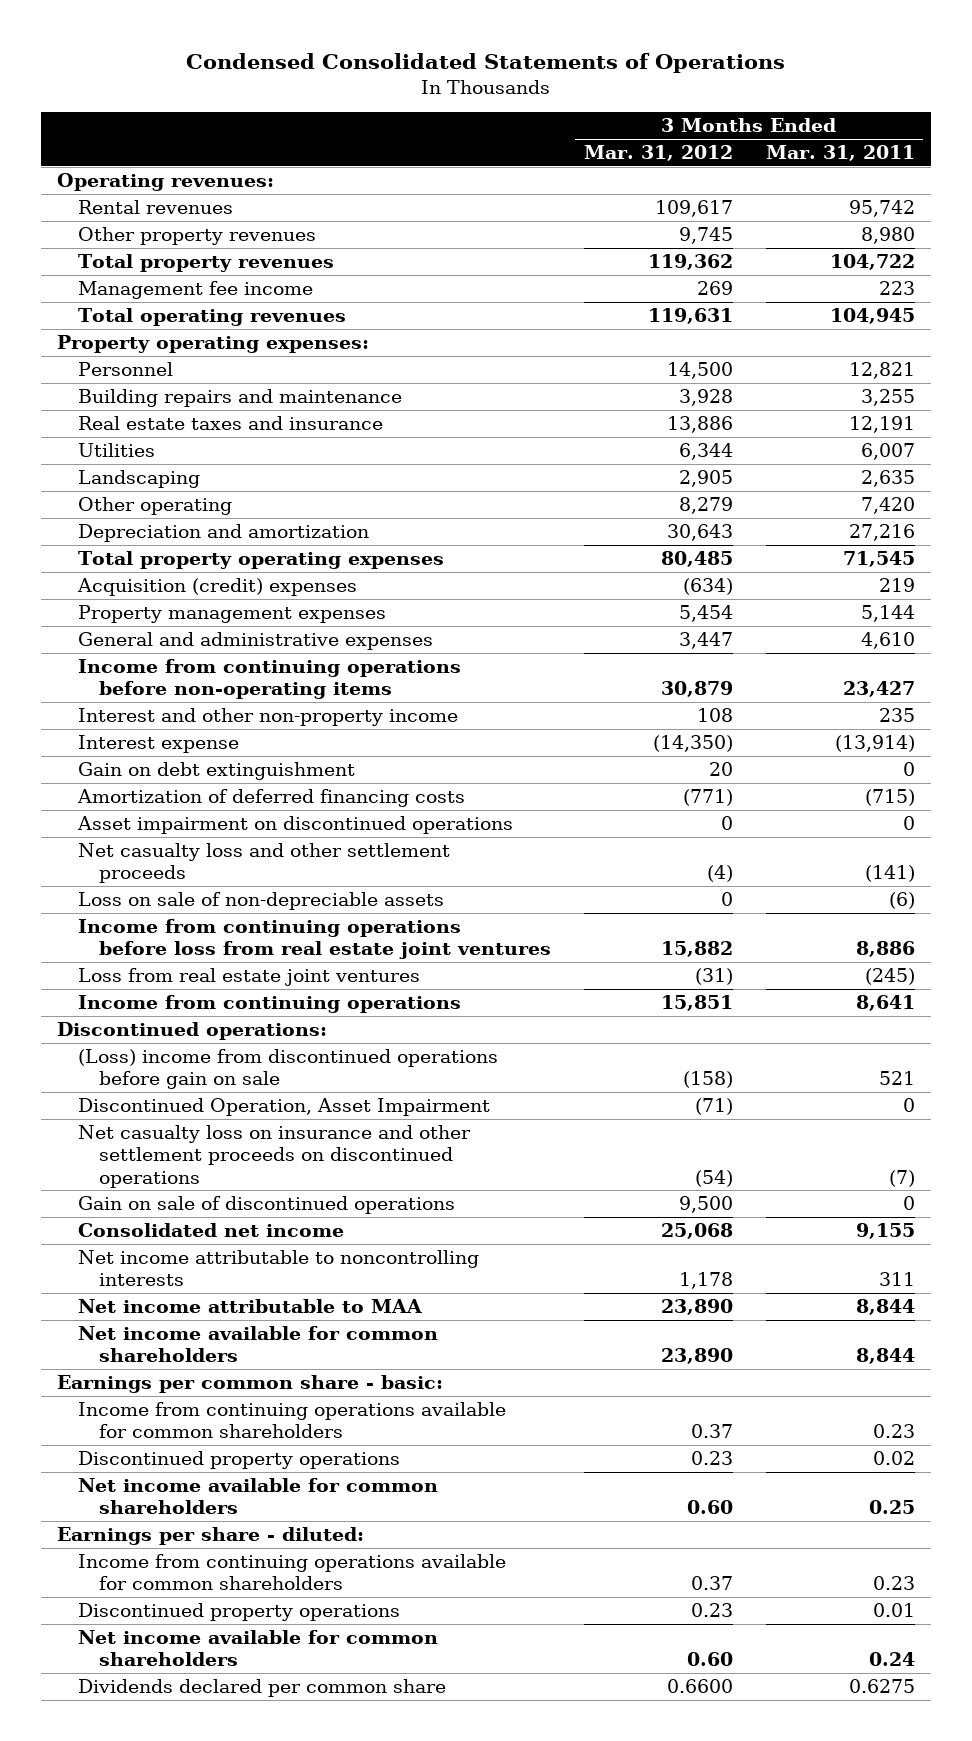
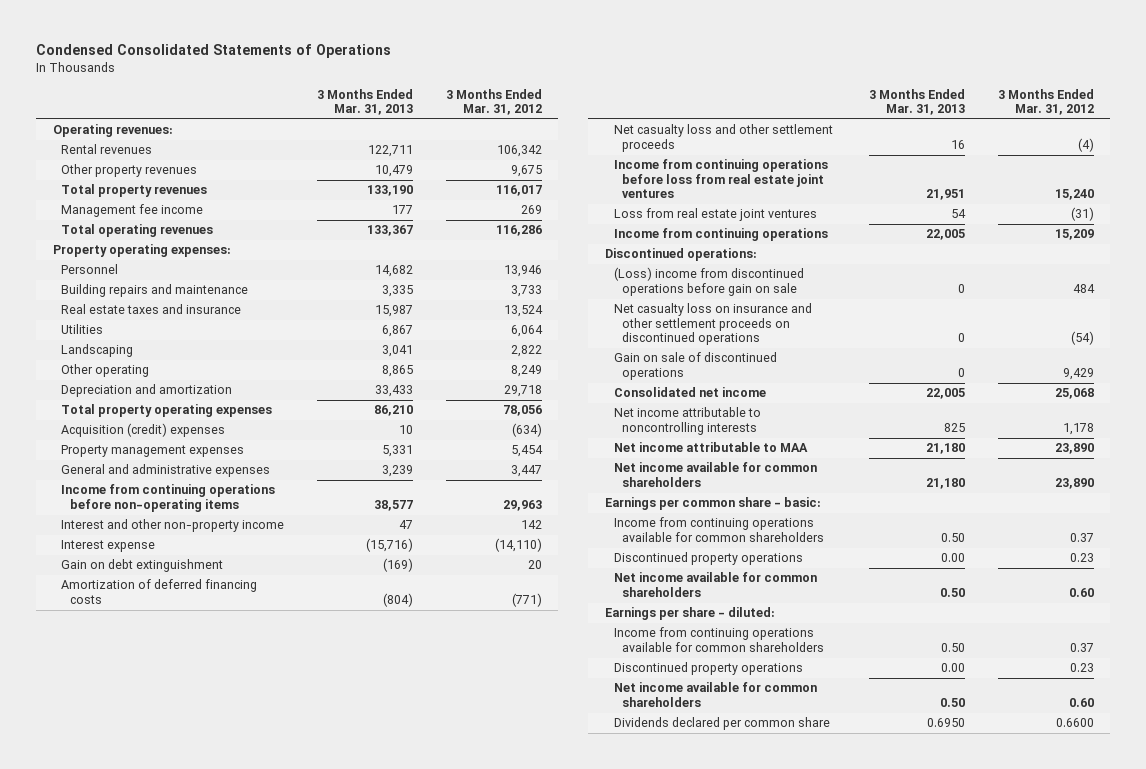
[765,145,915,162] Mar. 31, 2011 -> none
none -> [316,88,413,116] 3 Months Ended Mar. 31, 2013
[654,200,733,218] 109,617 -> [496,145,542,158] 106,342
[678,227,733,245] 9,745 -> [510,165,542,178] 9,675
[647,254,733,271] 119,362 -> [495,185,542,197] 116,017
[647,308,733,325] 119,631 -> [495,225,542,237] 116,286
[666,362,733,380] 14,500 -> [503,265,542,278] 13,946
[678,389,733,407] 3,928 -> [510,285,542,298] 3,733
[666,416,733,434] 13,886 -> [503,305,543,318] 13,524
[678,443,733,461] 6,344 -> [510,325,543,338] 6,064
[678,470,733,488] 2,905 -> [510,345,542,358] 2,822
[678,497,733,515] 8,279 -> [510,365,542,378] 8,249
[666,524,733,542] 30,643 -> [503,385,542,398] 29,718
[660,551,733,568] 80,485 -> [502,405,542,417] 78,056
[660,681,733,698] 30,879 -> [502,499,542,511] 29,963
[696,708,733,723] 108 -> [520,520,542,530] 142
[652,735,733,753] (14,350) -> [494,538,542,553] (14,110)
[77,816,514,835] Asset impairment on discontinued operations -> none
[78,892,445,911] Loss on sale of non-depreciable assets -> none
[660,941,733,958] 15,882 -> [1054,188,1094,200] 15,240
[660,995,733,1012] 15,851 -> [1054,229,1094,241] 15,209
[78,1098,491,1117] Discontinued Operation, Asset Impairment -> none
[682,1071,733,1089] (158) -> [1072,283,1095,293] 484
[678,1196,733,1214] 9,500 -> [1062,367,1094,380] 9,429

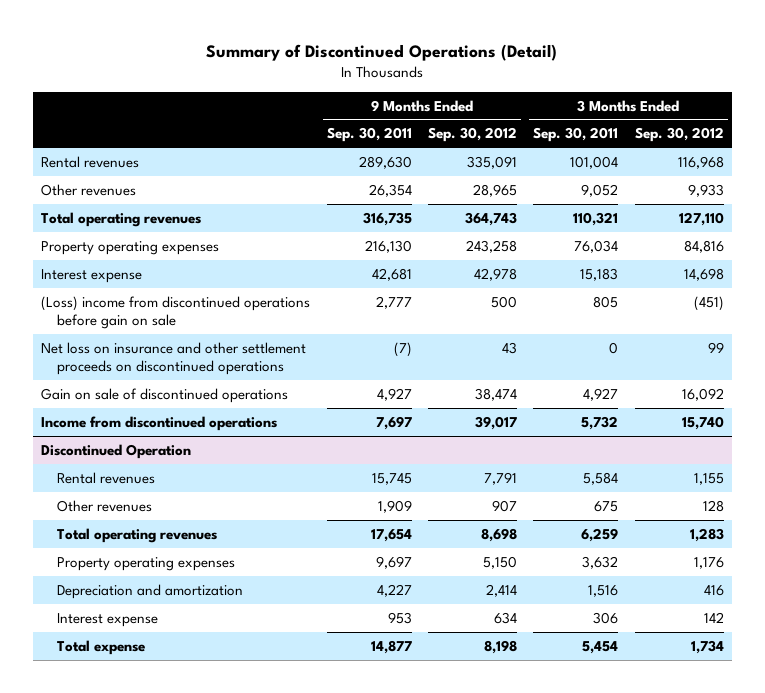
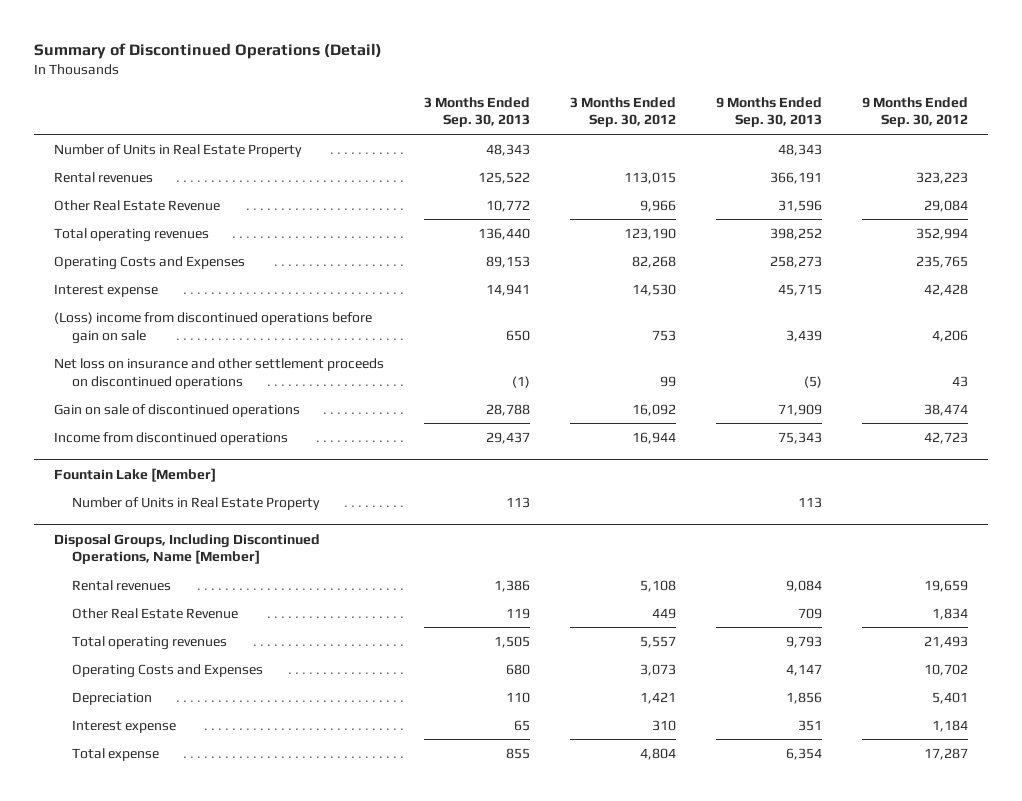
[326,127,412,143] Sep. 30, 2011 -> none
[533,127,619,143] Sep. 30, 2011 -> none
none -> [423,96,530,128] 3 Months Ended Sep. 30, 2013
none -> [715,96,822,128] 9 Months Ended Sep. 30, 2013
none -> [53,143,302,157] Number of Units in Real Estate Property
[466,155,517,169] 335,091 -> [915,171,968,184] 323,223
[677,155,724,169] 116,968 -> [623,171,676,184] 113,015
[41,183,137,196] Other revenues -> [53,199,220,211] Other Real Estate Revenue
[472,183,517,197] 28,965 -> [923,199,968,212] 29,084
[687,183,724,197] 9,933 -> [639,199,676,212] 9,966
[464,211,517,226] 364,743 -> [915,227,968,240] 352,994
[678,211,724,226] 127,110 -> [623,227,676,240] 123,190
[41,240,220,255] Property operating expenses -> [53,255,245,270] Operating Costs and Expenses
[465,239,517,253] 243,258 -> [915,255,968,268] 235,765
[683,239,724,253] 84,816 -> [631,255,676,268] 82,268
[473,267,517,281] 42,978 -> [923,283,968,296] 42,428
[683,267,724,281] 14,698 -> [631,283,676,296] 14,530
[490,295,517,308] 500 -> [931,329,968,342] 4,206
[693,295,724,311] (451) -> [651,329,676,341] 753
[41,443,192,459] Discontinued Operation -> none
[474,415,517,430] 39,017 -> [923,431,968,444] 42,723
[681,415,724,430] 15,740 -> [631,431,676,444] 16,944
none -> [53,467,216,482] Fountain Lake [Member]
none -> [72,496,321,510] Number of Units in Real Estate Property
none -> [53,533,320,565] Disposal Groups, Including Discontinued Operations, Name [Member]
[483,471,517,485] 7,791 -> [923,579,968,592] 19,659
[693,472,724,485] 1,155 -> [639,579,676,592] 5,108
[57,499,153,512] Other revenues -> [72,607,239,619] Other Real Estate Revenue
[491,499,517,512] 907 -> [931,607,968,620] 1,834
[702,499,724,512] 128 -> [651,607,676,619] 449
[480,527,517,542] 8,698 -> [923,635,968,648] 21,493
[689,527,724,542] 1,283 -> [639,635,676,648] 5,557
[57,556,236,571] Property operating expenses -> [72,663,264,678] Operating Costs and Expenses
[482,555,517,569] 5,150 -> [923,663,968,676] 10,702
[693,556,724,569] 1,176 -> [639,663,676,676] 3,073
[57,583,244,599] Depreciation and amortization -> [72,691,153,705] Depreciation
[485,583,517,597] 2,414 -> [931,691,968,704] 5,401
[703,584,724,596] 416 -> [639,691,676,704] 1,421
[493,611,517,624] 634 -> [931,719,968,732] 1,184
[703,611,724,623] 142 -> [651,719,676,731] 310
[483,639,517,654] 8,198 -> [923,747,968,760] 17,287
[690,639,724,654] 1,734 -> [639,747,676,760] 4,804

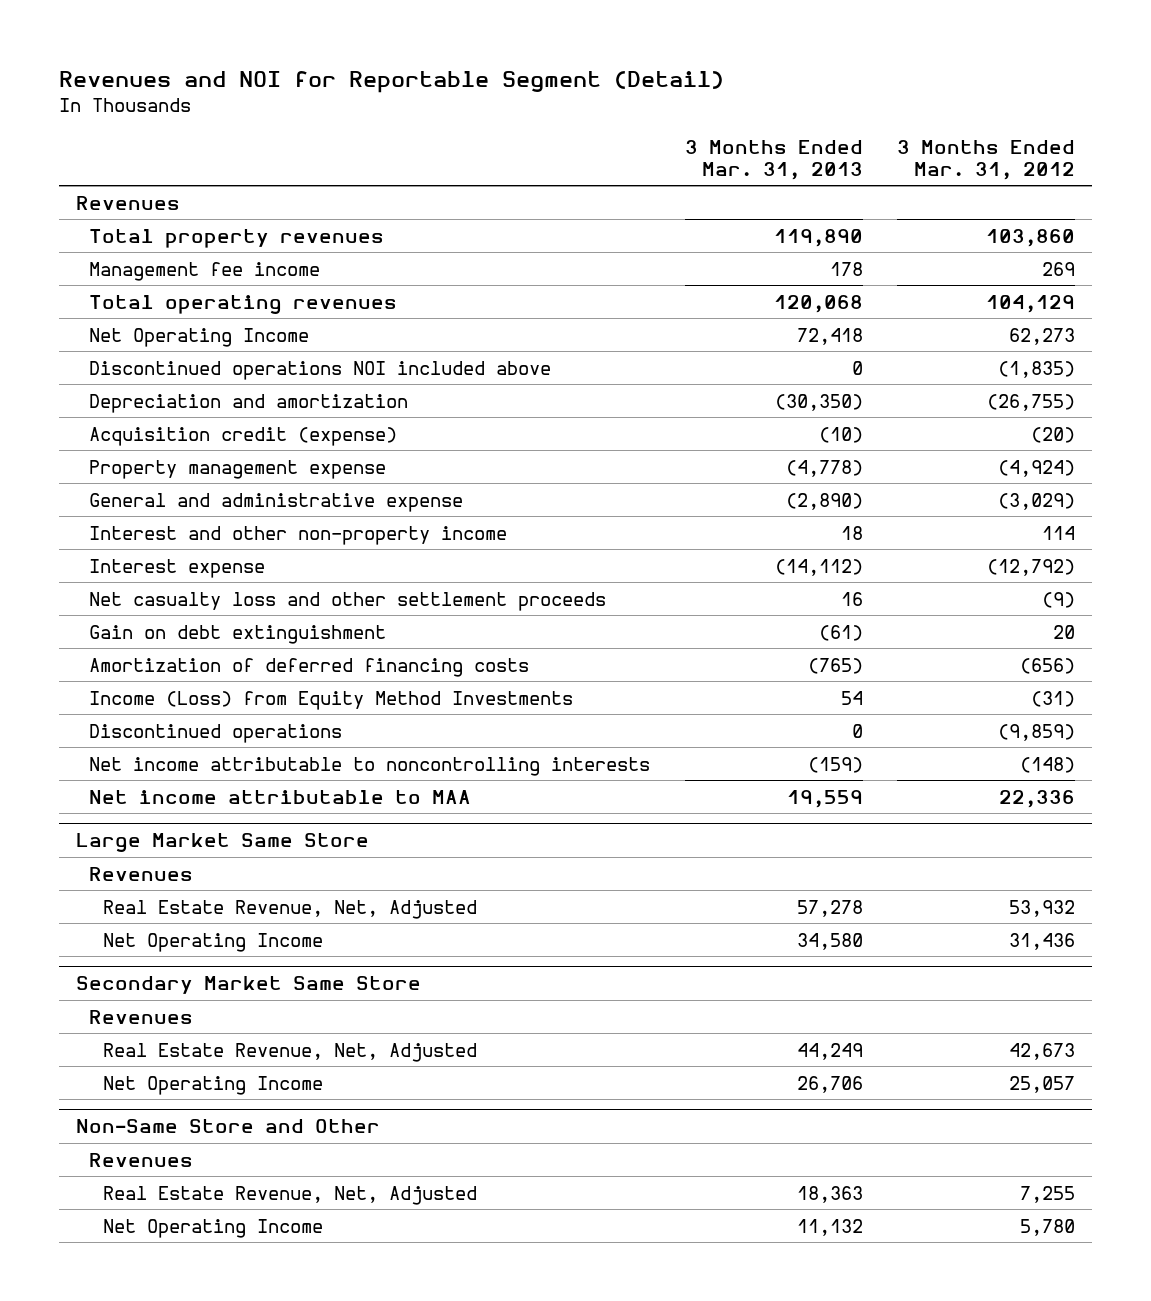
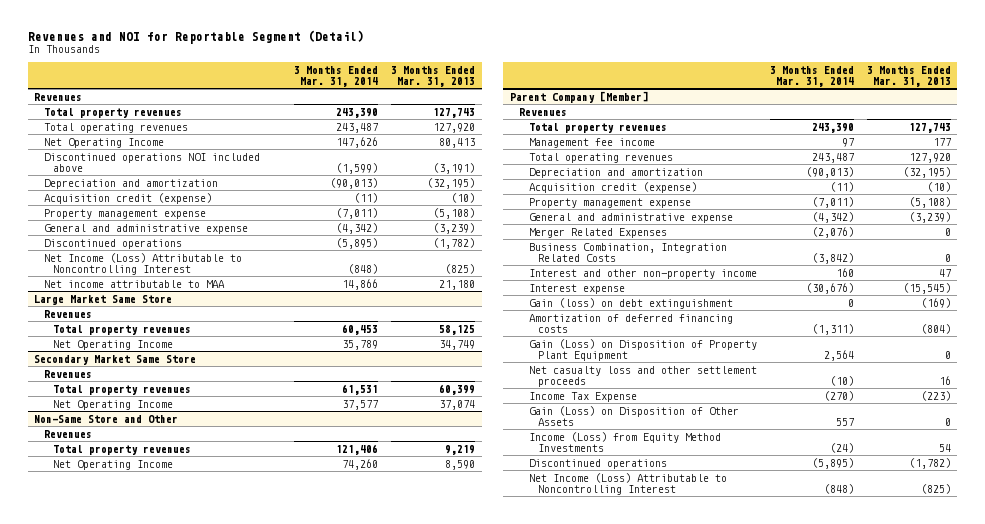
[896,140,1075,180] 3 Months Ended Mar. 31, 2012 -> none
none -> [293,65,378,87] 3 Months Ended Mar. 31, 2014
[89,261,321,281] Management fee income -> none
[773,228,863,247] 119,890 -> [433,107,476,118] 127,743
[773,294,863,313] 120,068 -> [433,122,476,133] 127,920
[796,327,863,345] 72,418 -> [439,137,476,148] 80,413
[851,360,863,375] 0 -> [433,162,476,174] (3,191)
[774,393,863,411] (30,350) -> [427,177,476,189] (32,195)
[89,525,508,545] Interest and other non-property income -> none
[89,558,266,578] Interest expense -> none
[89,591,607,611] Net casualty loss and other settlement proceeds -> none
[89,624,387,644] Gain on debt extinguishment -> none
[89,657,530,677] Amortization of deferred financing costs -> none
[89,690,574,710] Income (Loss) from Equity Method Investments -> none
[785,459,863,477] (4,778) -> [433,207,476,219] (5,108)
[785,492,863,510] (2,890) -> [433,222,476,234] (3,239)
[851,723,863,738] 0 -> [433,237,476,249] (1,782)
[89,756,651,776] Net income attributable to noncontrolling interests -> [43,252,242,275] Net Income (Loss) Attributable to Noncontrolling Interest
[807,756,863,773] (159) -> [445,263,476,274] (825)
[786,789,863,808] 19,559 -> [439,279,476,290] 21,180
[102,899,477,919] Real Estate Revenue, Net, Adjusted -> none
none -> [52,324,191,335] Total property revenues
[796,932,863,950] 34,580 -> [439,339,476,350] 34,749
[102,1042,477,1062] Real Estate Revenue, Net, Adjusted -> none
none -> [52,384,191,395] Total property revenues
[796,1075,863,1093] 26,706 -> [439,399,476,410] 37,074
[102,1185,477,1205] Real Estate Revenue, Net, Adjusted -> none
none -> [52,444,191,455] Total property revenues
[796,1218,863,1236] 11,132 -> [445,459,476,470] 8,590
none -> [509,90,648,103] Parent Company [Member]
none -> [519,107,568,116] Revenues
none -> [528,122,667,133] Total property revenues
none -> [528,137,655,148] Management fee income
none -> [528,152,673,163] Total operating revenues
none -> [528,167,703,178] Depreciation and amortization
none -> [528,181,697,193] Acquisition credit (expense)
none -> [528,197,691,208] Property management expense
none -> [528,212,733,223] General and administrative expense
none -> [528,227,667,238] Merger Related Expenses
none -> [528,242,727,262] Business Combination, Integration Related Costs
none -> [528,268,757,279] Interest and other non-property income
none -> [528,283,625,294] Interest expense
none -> [528,297,733,309] Gain (loss) on debt extinguishment
none -> [528,313,733,333] Amortization of deferred financing costs
none -> [528,338,757,361] Gain (Loss) on Disposition of Property Plant Equipment
none -> [528,365,757,387] Net casualty loss and other settlement proceeds
none -> [528,391,637,402] Income Tax Expense
none -> [528,405,739,426] Gain (Loss) on Disposition of Other Assets
none -> [528,431,721,452] Income (Loss) from Equity Method Investments
none -> [528,458,667,469] Discontinued operations
none -> [528,472,727,495] Net Income (Loss) Attributable to Noncontrolling Interest

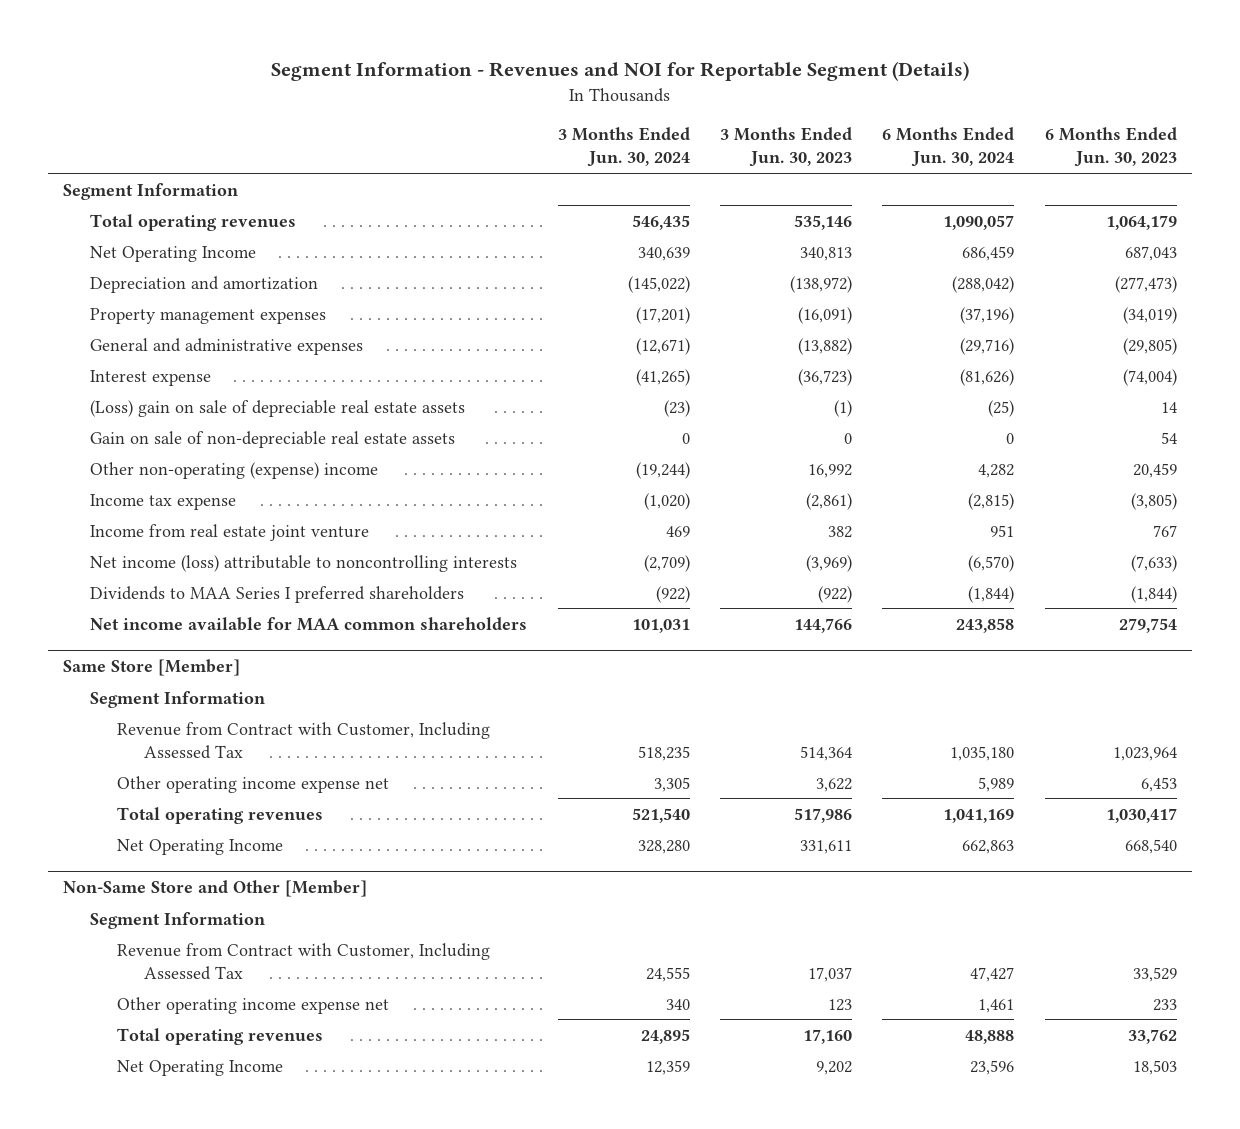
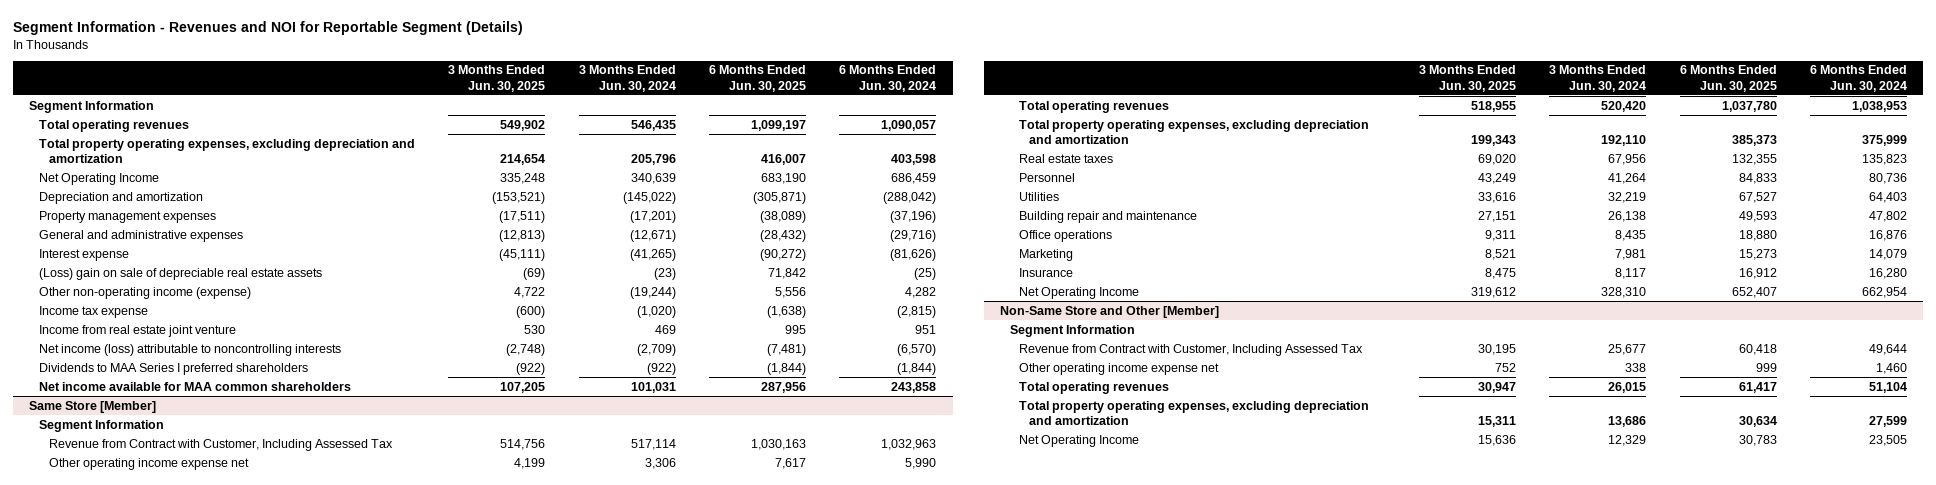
[720,127,853,168] 3 Months Ended Jun. 30, 2023 -> none
[1044,127,1177,168] 6 Months Ended Jun. 30, 2023 -> none
none -> [448,65,546,92] 3 Months Ended Jun. 30, 2025
none -> [708,65,806,92] 6 Months Ended Jun. 30, 2025
none -> [39,138,416,163] Total property operating expenses, excluding depreciation and amortization
[90,430,456,448] Gain on sale of non-depreciable real estate assets -> none
[90,461,379,479] Other non-operating (expense) income -> [39,286,252,299] Other non-operating income (expense)
[637,745,690,761] 518,235 -> [630,438,676,450] 517,114
[950,745,1015,761] 1,035,180 -> [881,438,937,450] 1,032,963
[653,776,690,792] 3,305 -> [644,457,676,469] 3,306
[978,776,1015,792] 5,989 -> [905,457,937,469] 5,990
[631,807,690,823] 521,540 -> [1601,100,1647,112] 520,420
[943,808,1015,823] 1,041,169 -> [1851,100,1907,112] 1,038,953
none -> [1019,119,1370,144] Total property operating expenses, excluding depreciation and amortization
none -> [1019,153,1114,163] Real estate taxes
none -> [1019,172,1076,182] Personnel
none -> [1019,191,1060,201] Utilities
none -> [1019,210,1198,223] Building repair and maintenance
none -> [1019,229,1113,242] Office operations
none -> [1019,248,1074,261] Marketing
none -> [1019,267,1074,277] Insurance
[637,839,690,854] 328,280 -> [1601,286,1647,298] 328,310
[962,839,1015,854] 662,863 -> [1861,286,1907,298] 662,954
[645,966,690,982] 24,555 -> [1608,343,1647,355] 25,677
[970,966,1015,982] 47,427 -> [1868,343,1907,355] 49,644
[665,998,690,1010] 340 -> [1625,362,1647,372] 338
[978,998,1015,1013] 1,461 -> [1875,362,1907,374] 1,460
[640,1028,690,1044] 24,895 -> [1608,381,1647,393] 26,015
[965,1029,1015,1044] 48,888 -> [1868,381,1907,393] 51,104
none -> [1019,400,1370,425] Total property operating expenses, excluding depreciation and amortization
[645,1059,690,1075] 12,359 -> [1608,434,1647,446] 12,329
[970,1059,1015,1075] 23,596 -> [1868,434,1907,446] 23,505

